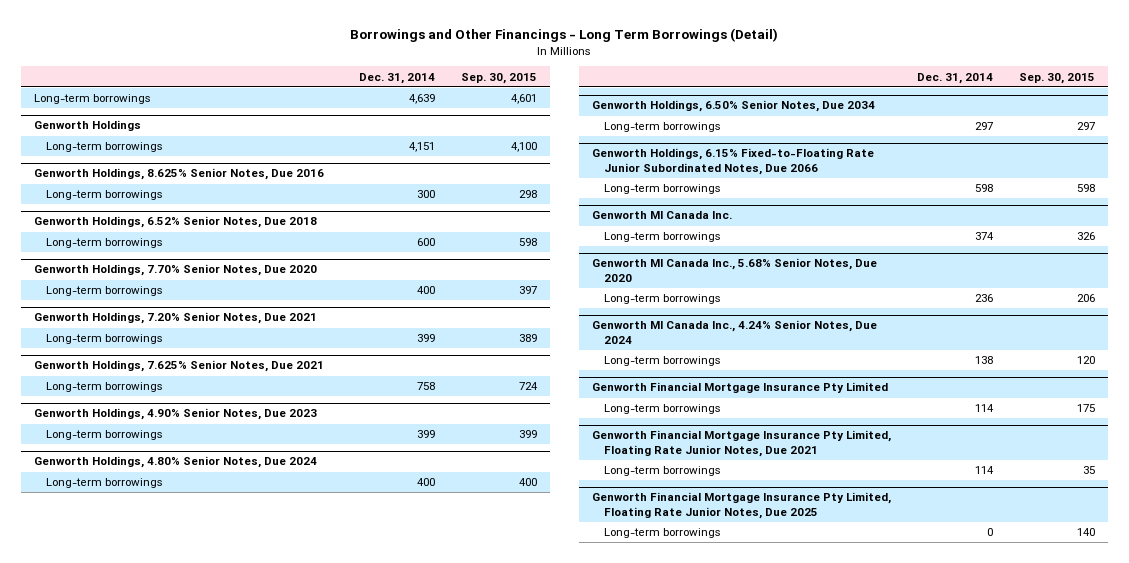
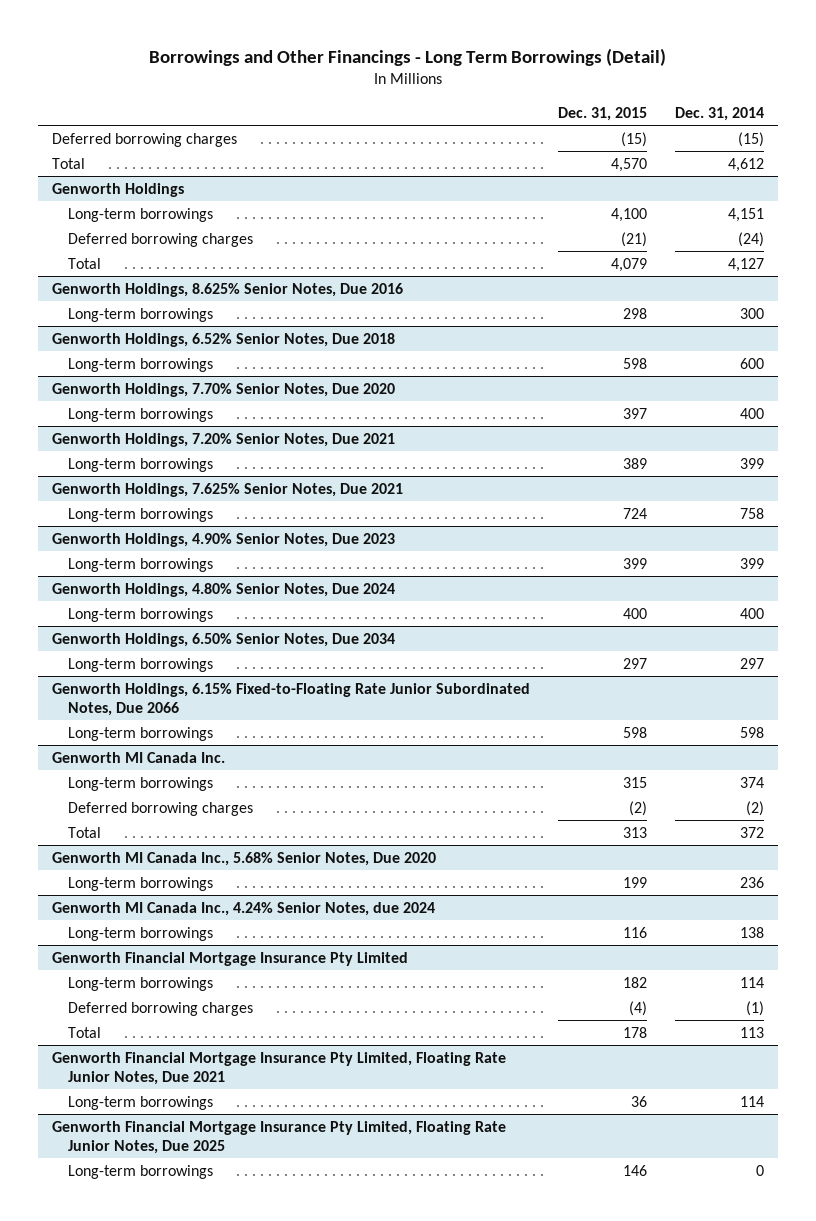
[460,72,537,84] Sep. 30, 2015 -> none
none -> [557,106,647,121] Dec. 31, 2015
[33,94,150,105] Long-term borrowings -> none
none -> [51,132,237,147] Deferred borrowing charges
none -> [51,157,85,169] Total
none -> [68,232,254,247] Deferred borrowing charges
none -> [68,257,102,269] Total
none -> [68,801,254,816] Deferred borrowing charges
none -> [68,826,102,838] Total
[591,320,877,344] Genworth MI Canada Inc., 4.24% Senior Notes, Due 2024 -> [51,901,435,916] Genworth MI Canada Inc., 4.24% Senior Notes, due 2024
none -> [68,1001,254,1016] Deferred borrowing charges
none -> [68,1026,102,1038] Total

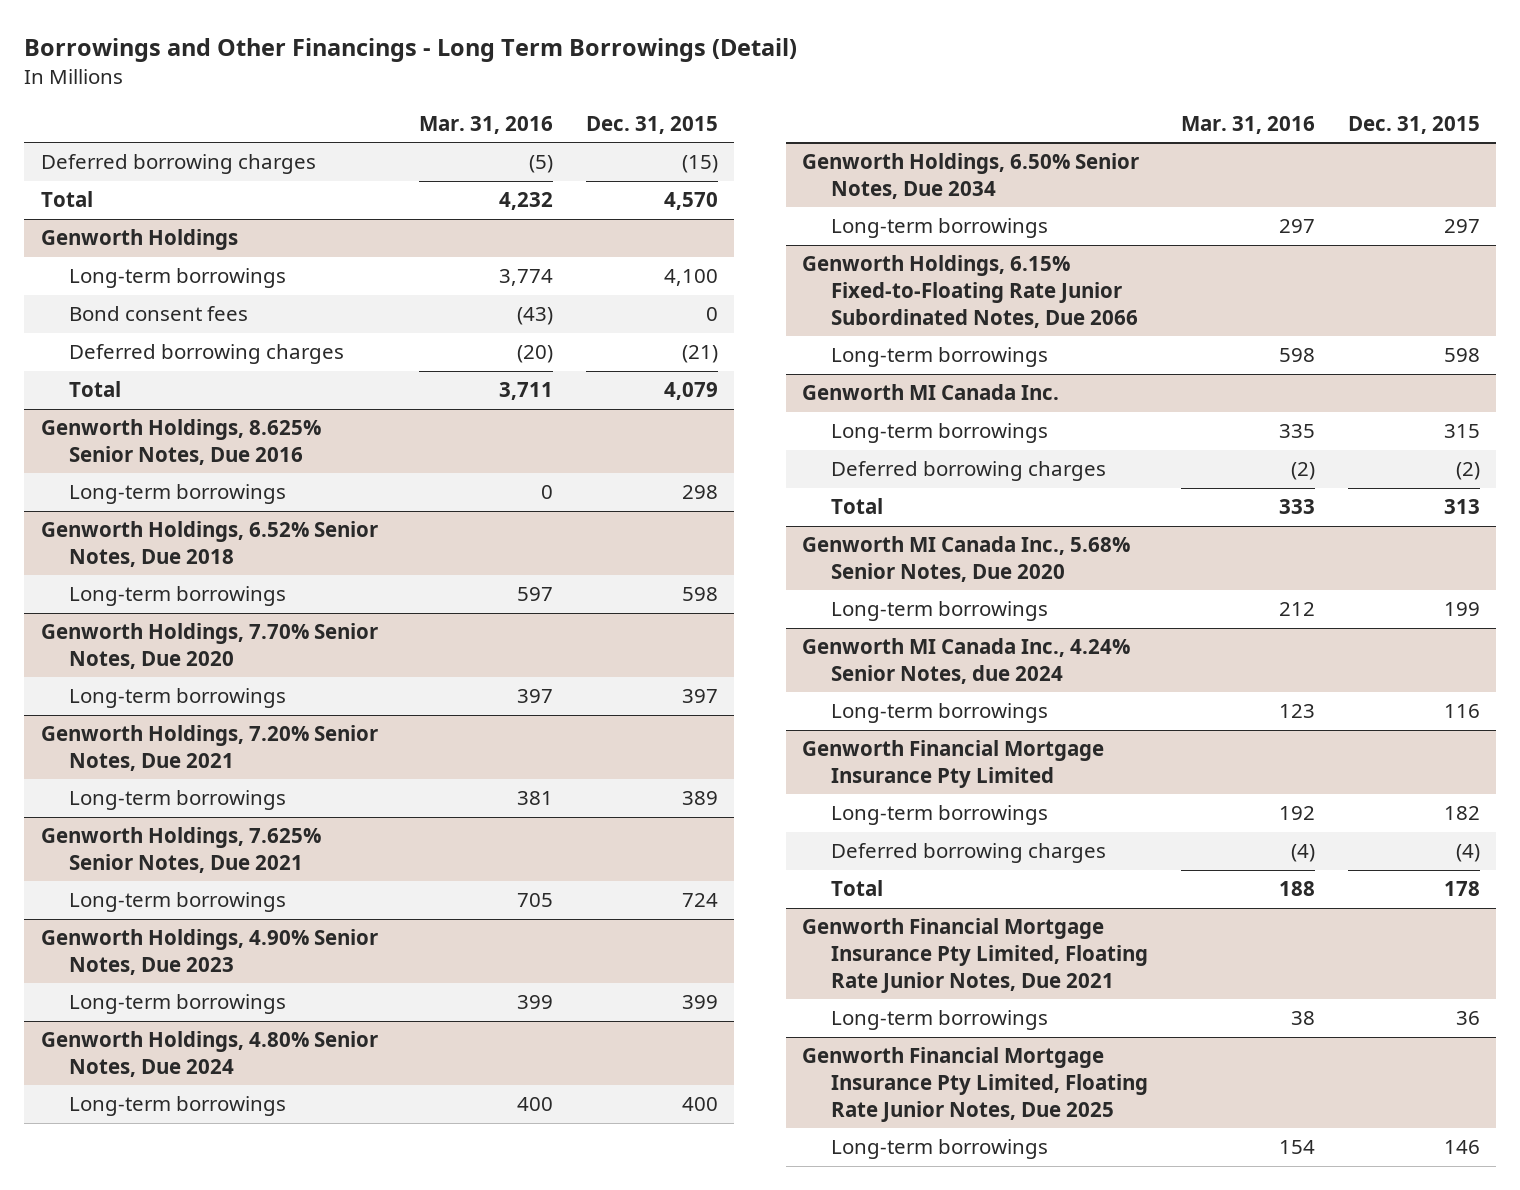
[674,106,764,121] Dec. 31, 2014 -> none
none -> [418,115,553,134] Mar. 31, 2016
none -> [68,306,248,322] Bond consent fees

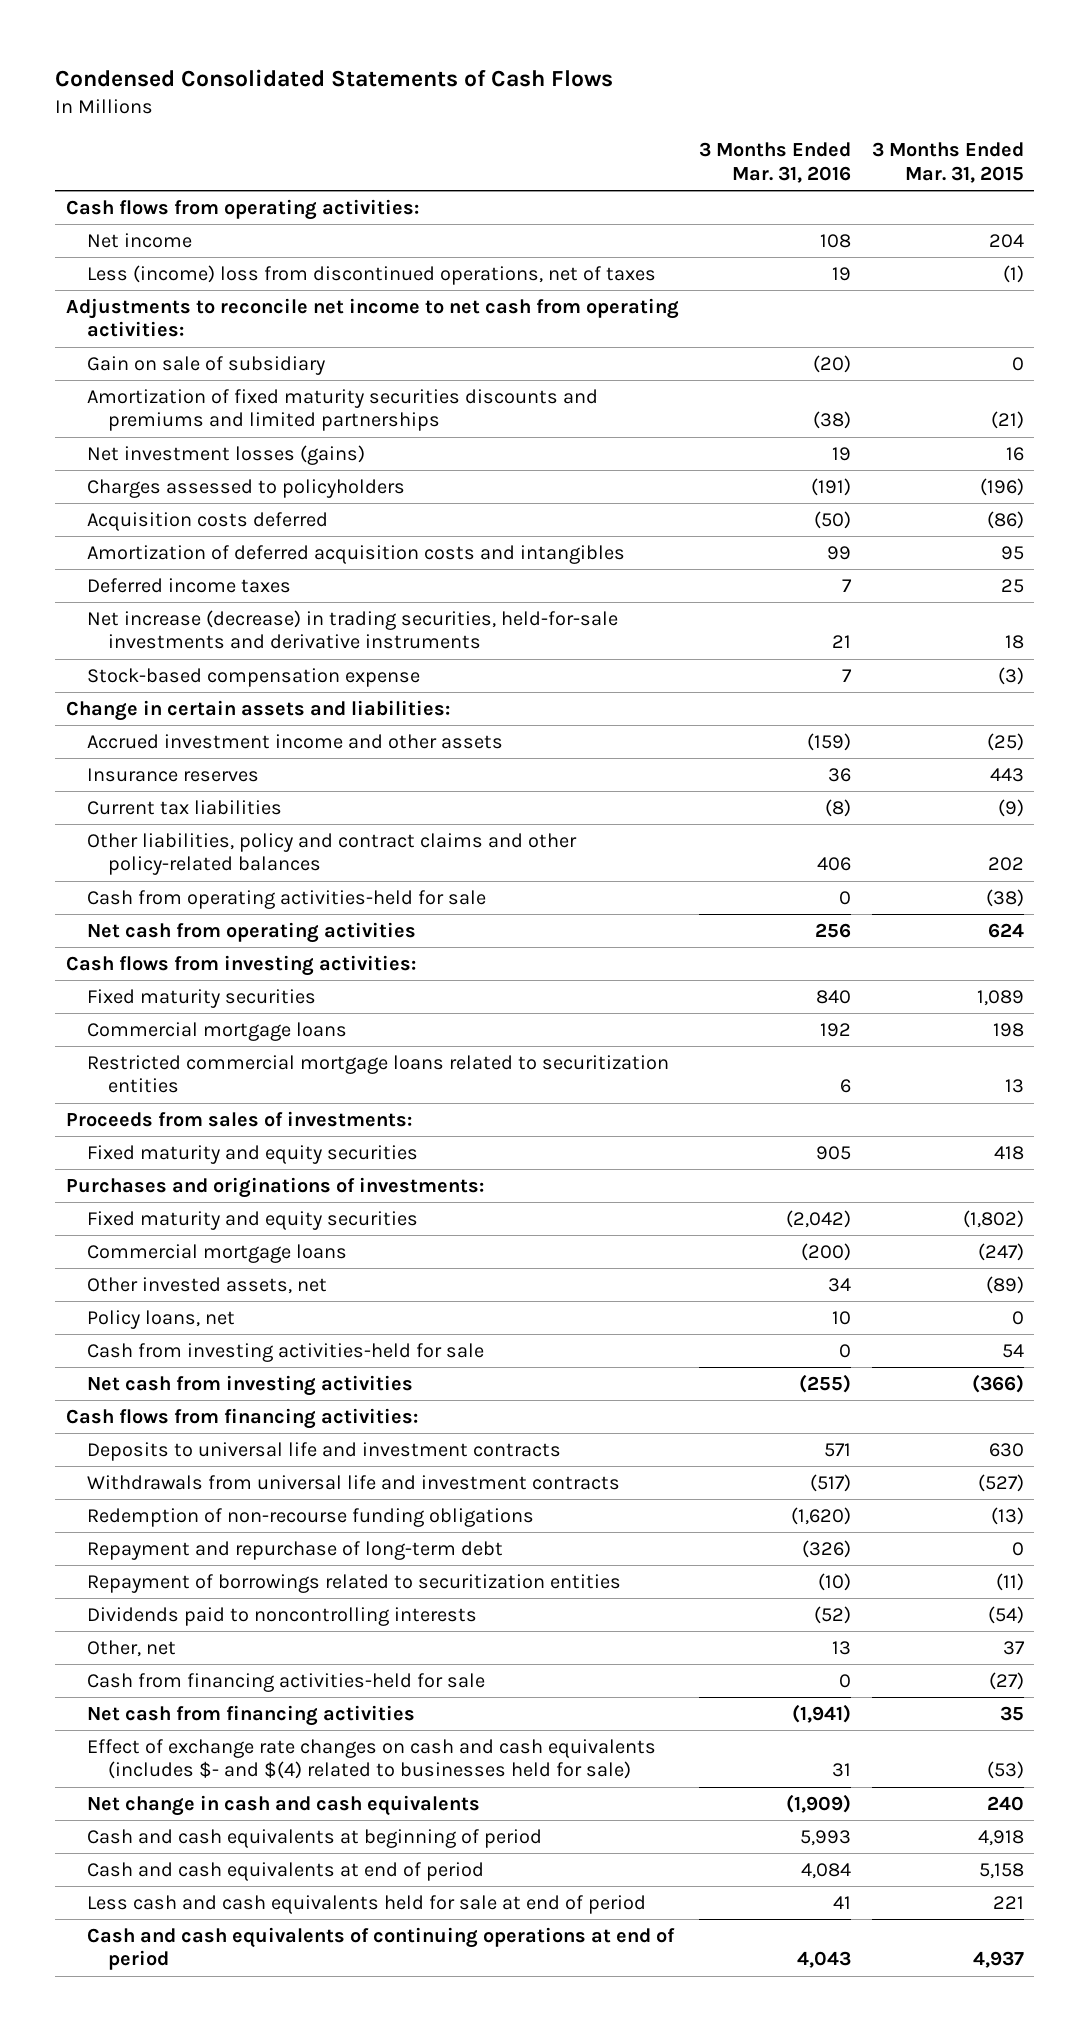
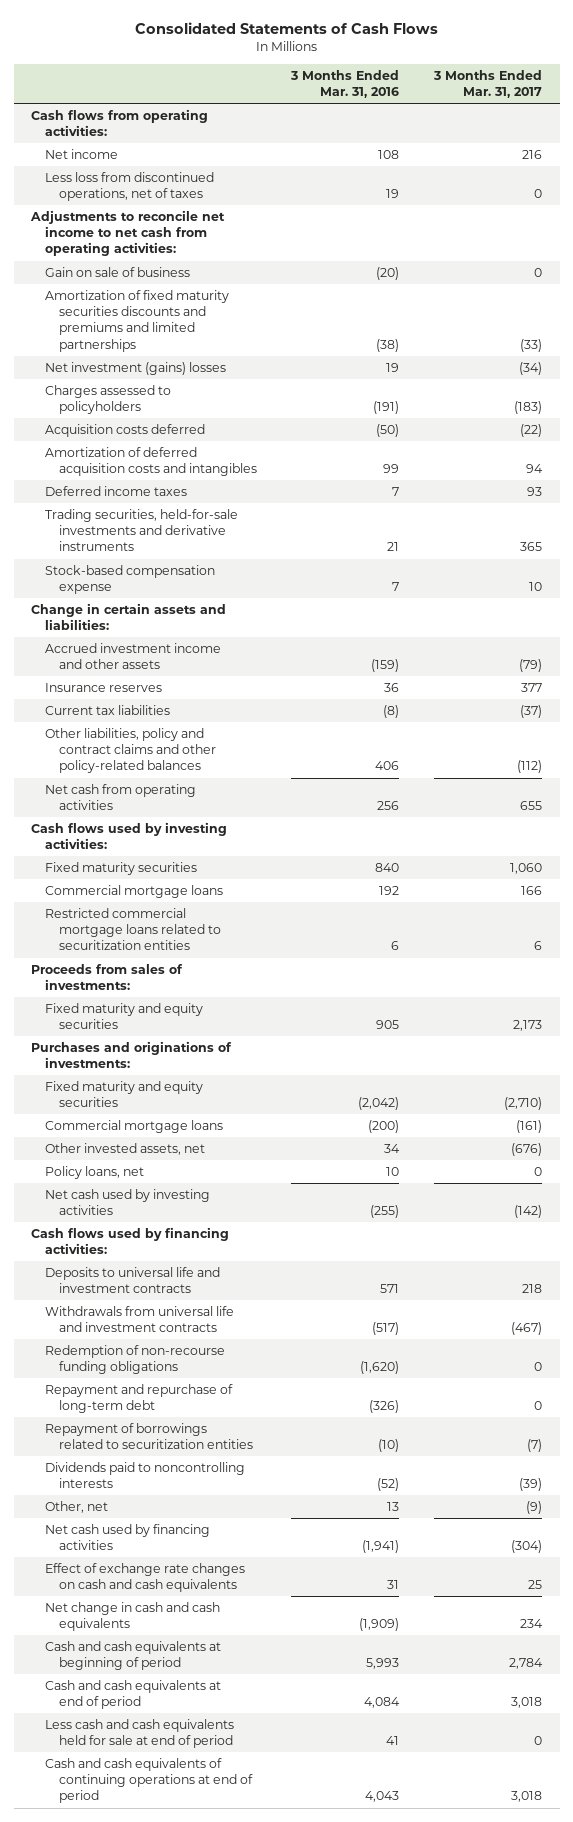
[55,69,614,88] Condensed Consolidated Statements of Cash Flows -> [134,21,438,34] Consolidated Statements of Cash Flows
[871,142,1024,183] 3 Months Ended Mar. 31, 2015 -> none
none -> [433,69,543,98] 3 Months Ended Mar. 31, 2017
[86,264,656,285] Less (income) loss from discontinued operations, net of taxes -> [44,172,214,202] Less loss from discontinued operations, net of taxes
[86,355,325,375] Gain on sale of subsidiary -> [44,267,190,278] Gain on sale of business
[86,444,365,465] Net investment losses (gains) -> [44,362,226,376] Net investment (gains) losses
[86,609,618,650] Net increase (decrease) in trading securities, held-for-sale investments and derivative instruments -> [44,509,238,552] Trading securities, held-for-sale investments and derivative instruments
[86,889,486,909] Cash from operating activities-held for sale -> none
[65,954,416,976] Cash flows from investing activities: -> [31,822,228,850] Cash flows used by investing activities:
[86,1342,484,1362] Cash from investing activities-held for sale -> none
[86,1374,413,1396] Net cash from investing activities -> [44,1189,210,1216] Net cash used by investing activities
[65,1407,418,1429] Cash flows from financing activities: -> [31,1227,230,1255] Cash flows used by financing activities:
[86,1672,485,1692] Cash from financing activities-held for sale -> none
[86,1704,415,1726] Net cash from financing activities -> [44,1524,210,1551] Net cash used by financing activities
[86,1738,656,1780] Effect of exchange rate changes on cash and cash equivalents (includes $- and $(4) related to businesses held for sale) -> [44,1563,245,1593] Effect of exchange rate changes on cash and cash equivalents

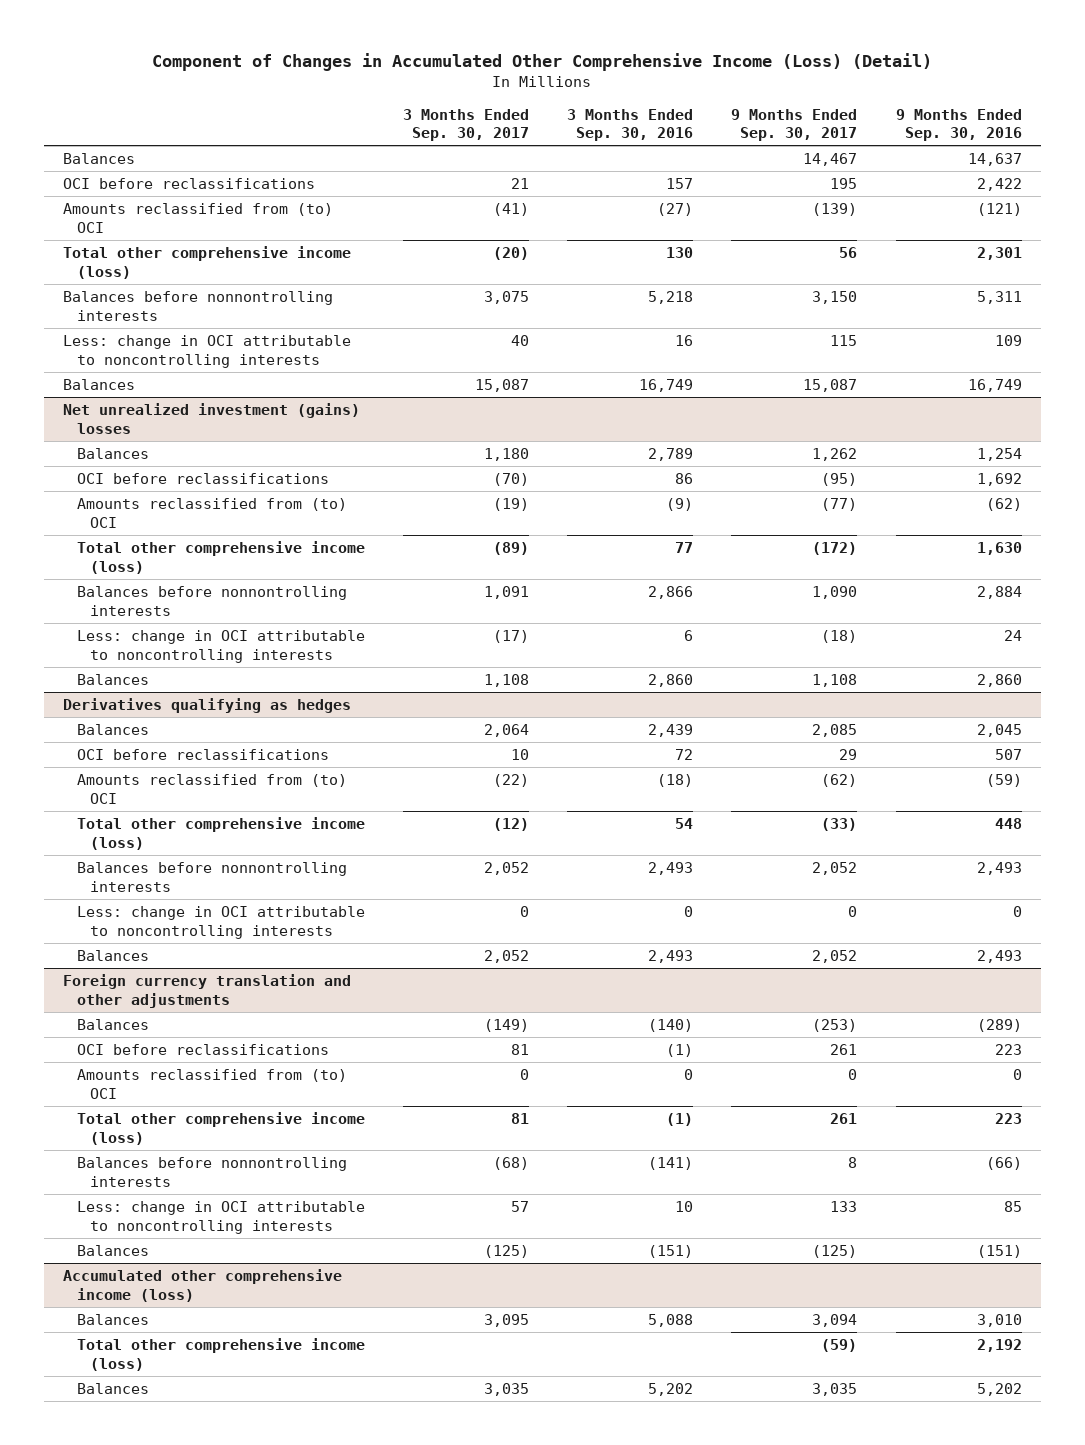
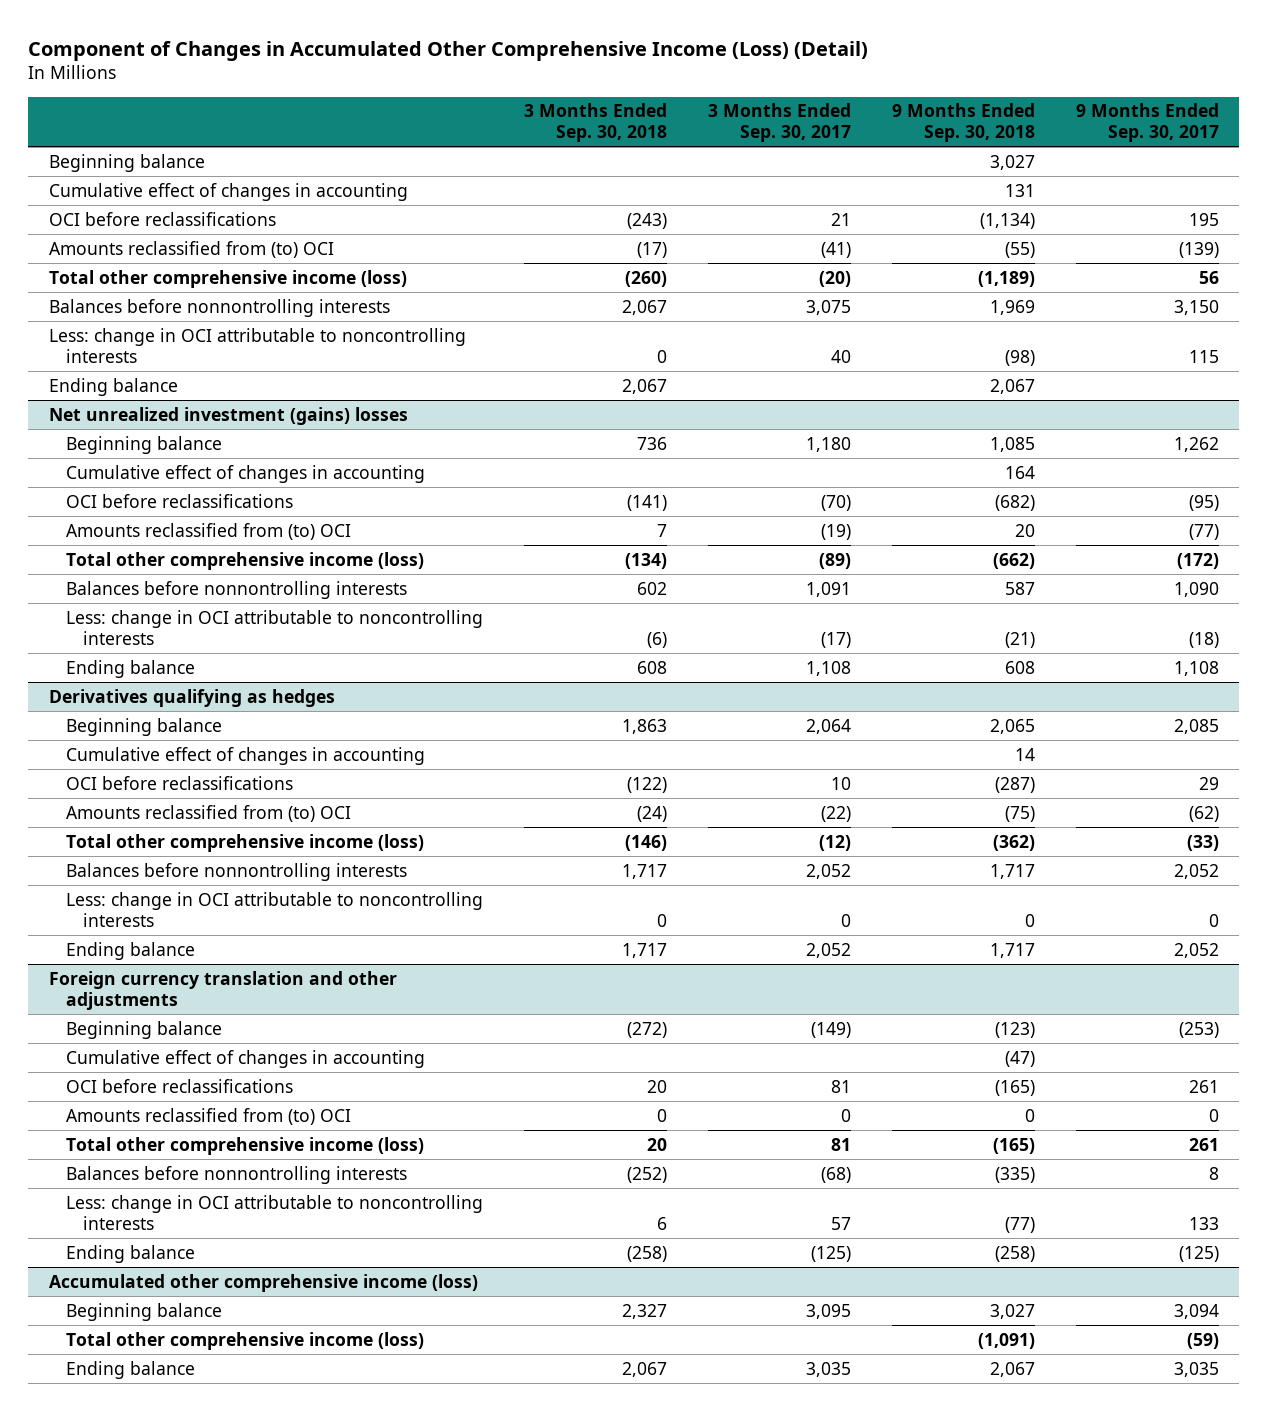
[567,108,694,142] 3 Months Ended Sep. 30, 2016 -> none
[895,108,1022,142] 9 Months Ended Sep. 30, 2016 -> none
none -> [523,103,667,143] 3 Months Ended Sep. 30, 2018
none -> [891,103,1035,143] 9 Months Ended Sep. 30, 2018
[63,152,136,164] Balances -> none
none -> [48,153,205,172] Beginning balance
none -> [48,182,408,201] Cumulative effect of changes in accounting
[63,378,136,390] Balances -> none
none -> [48,377,178,396] Ending balance
[76,447,149,459] Balances -> [66,435,223,454] Beginning balance
none -> [66,464,426,483] Cumulative effect of changes in accounting
[76,673,149,685] Balances -> [66,659,196,678] Ending balance
[76,723,149,735] Balances -> [66,717,223,736] Beginning balance
none -> [66,746,426,765] Cumulative effect of changes in accounting
[76,949,149,961] Balances -> [66,941,196,960] Ending balance
[76,1018,149,1030] Balances -> [66,1020,223,1039] Beginning balance
none -> [66,1049,426,1068] Cumulative effect of changes in accounting
[76,1244,149,1256] Balances -> [66,1244,196,1263] Ending balance
[76,1313,149,1325] Balances -> [66,1302,223,1321] Beginning balance
[76,1382,149,1394] Balances -> [66,1360,196,1379] Ending balance

